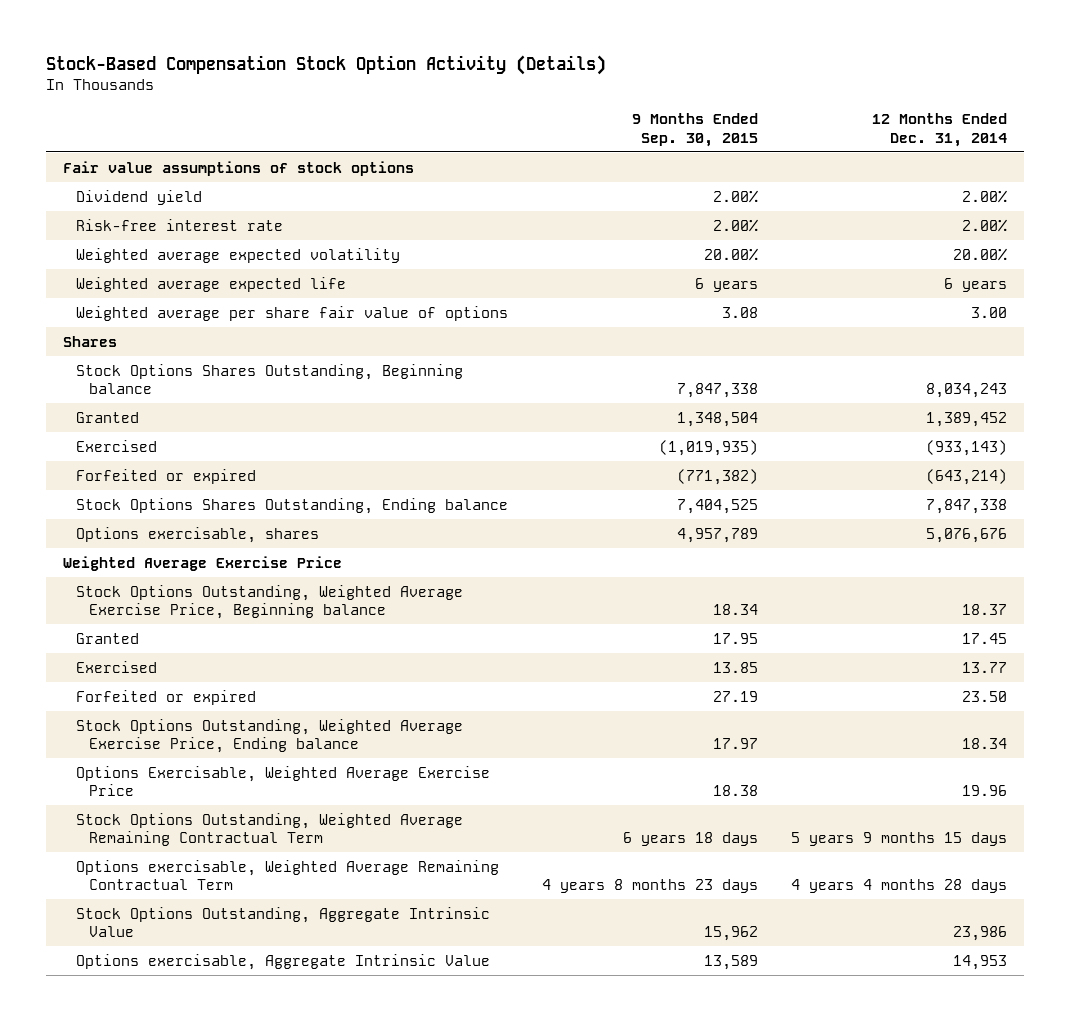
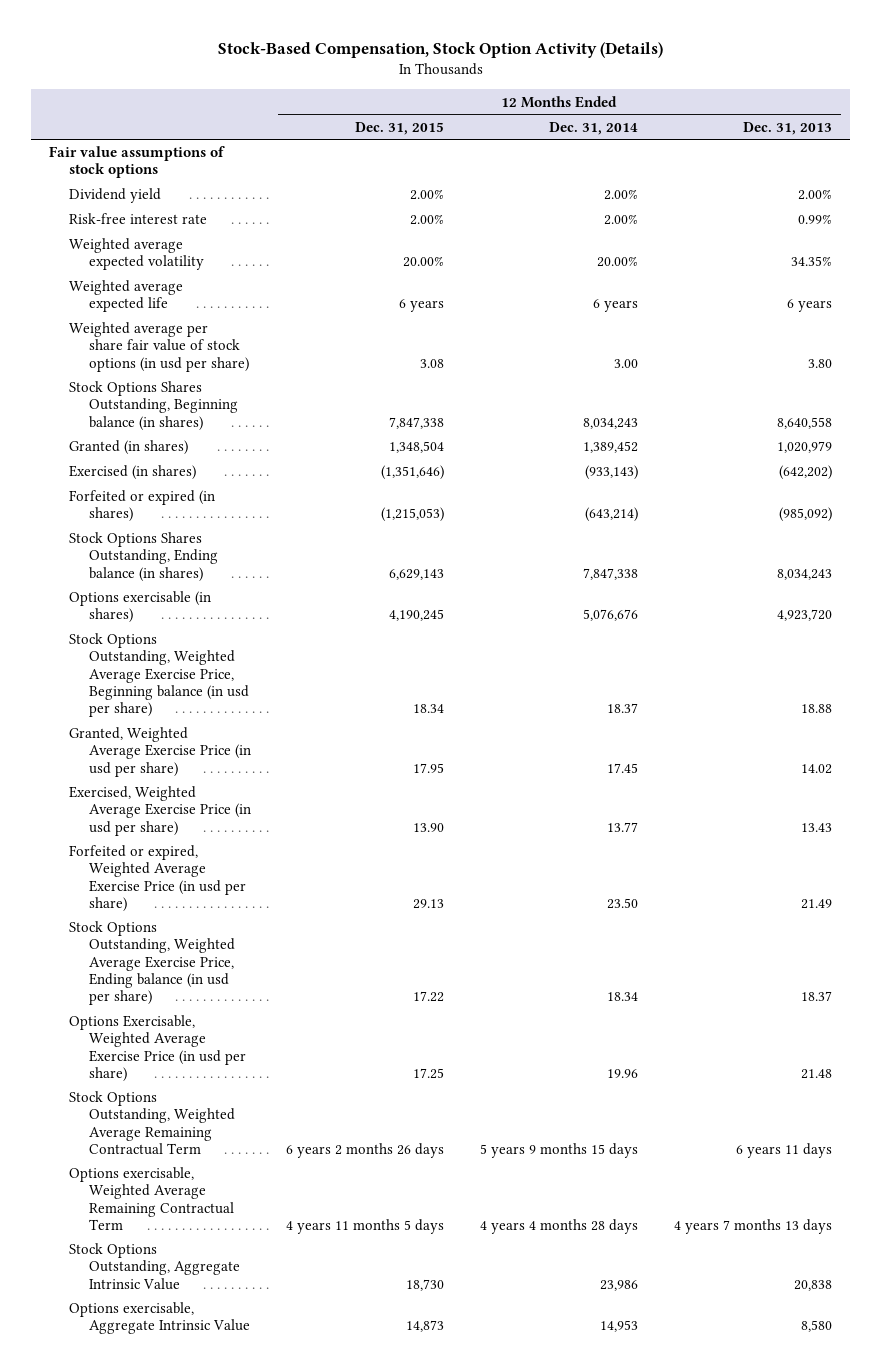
[46,54,607,75] Stock-Based Compensation Stock Option Activity (Details) -> [217,42,663,59] Stock-Based Compensation, Stock Option Activity (Details)
[631,113,758,147] 9 Months Ended Sep. 30, 2015 -> none
none -> [355,121,445,135] Dec. 31, 2015
none -> [743,121,833,135] Dec. 31, 2013
[63,335,118,347] Shares -> none
[63,555,343,571] Weighted Average Exercise Price -> none
[76,305,509,321] Weighted average per share fair value of options -> [68,322,249,372] Weighted average per share fair value of stock options (in usd per share)
[76,363,464,395] Stock Options Shares Outstanding, Beginning balance -> [68,381,238,431] Stock Options Shares Outstanding, Beginning balance (in shares)
[76,411,140,423] Granted -> [68,440,188,456] Granted (in shares)
[76,439,158,452] Exercised -> [68,465,196,481] Exercised (in shares)
[76,468,257,484] Forfeited or expired -> [68,490,215,523] Forfeited or expired (in shares)
[76,497,509,514] Stock Options Shares Outstanding, Ending balance -> [68,532,218,582] Stock Options Shares Outstanding, Ending balance (in shares)
[76,526,320,543] Options exercisable, shares -> [68,591,211,624] Options exercisable (in shares)
[76,584,464,620] Stock Options Outstanding, Weighted Average Exercise Price, Beginning balance -> [68,633,249,718] Stock Options Outstanding, Weighted Average Exercise Price, Beginning balance (in usd per share)
[76,632,140,644] Granted -> [68,727,251,777] Granted, Weighted Average Exercise Price (in usd per share)
[76,660,158,673] Exercised -> [68,786,251,836] Exercised, Weighted Average Exercise Price (in usd per share)
[76,689,257,705] Forfeited or expired -> [68,845,246,912] Forfeited or expired, Weighted Average Exercise Price (in usd per share)
[76,718,464,754] Stock Options Outstanding, Weighted Average Exercise Price, Ending balance -> [68,921,235,1006] Stock Options Outstanding, Weighted Average Exercise Price, Ending balance (in usd per share)
[76,765,491,797] Options Exercisable, Weighted Average Exercise Price -> [68,1015,246,1082] Options Exercisable, Weighted Average Exercise Price (in usd per share)

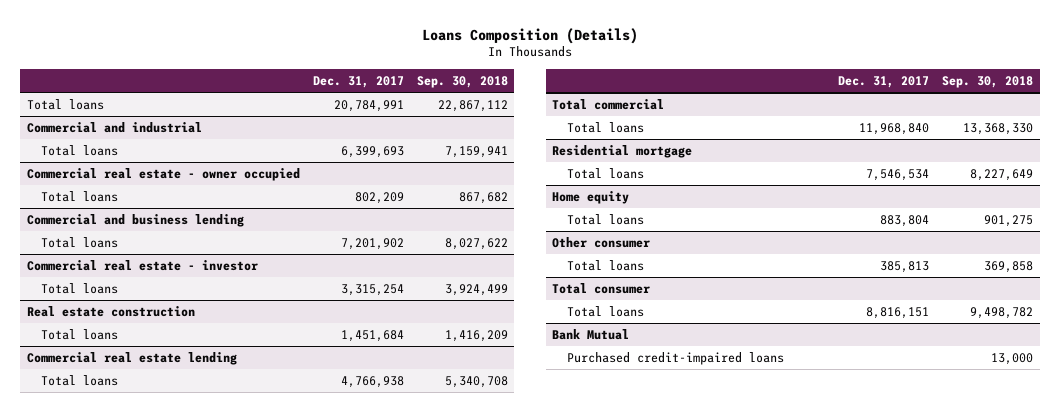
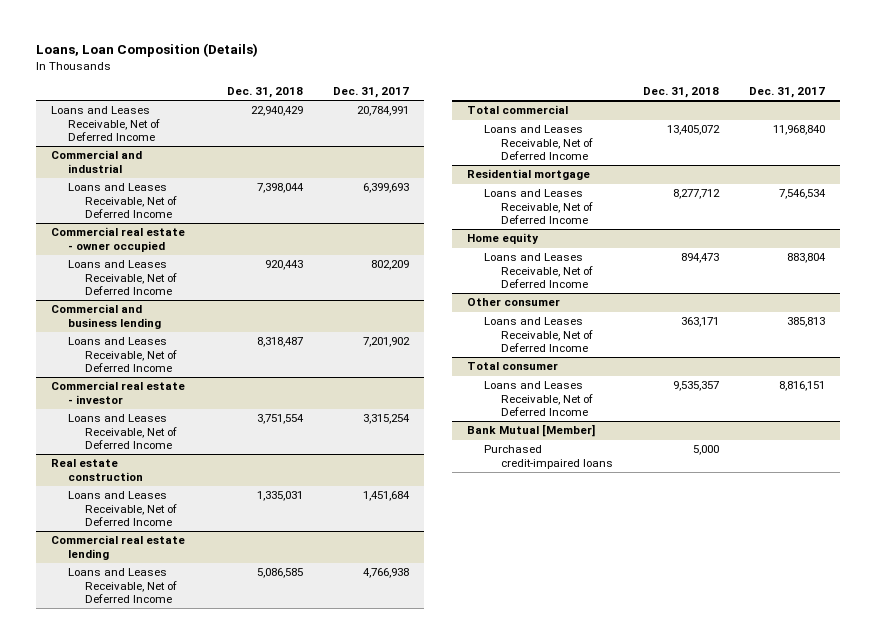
[421,27,638,44] Loans Composition (Details) -> [36,43,259,58] Loans, Loan Composition (Details)
[416,75,508,88] Sep. 30, 2018 -> none
none -> [227,86,304,98] Dec. 31, 2018
[26,98,104,110] Total loans -> [51,106,161,141] Loans and Leases Receivable, Net of Deferred Income
[41,144,119,156] Total loans -> [68,183,178,218] Loans and Leases Receivable, Net of Deferred Income
[41,190,119,202] Total loans -> [68,260,178,295] Loans and Leases Receivable, Net of Deferred Income
[41,236,119,248] Total loans -> [68,337,178,372] Loans and Leases Receivable, Net of Deferred Income
[41,282,119,294] Total loans -> [68,414,178,449] Loans and Leases Receivable, Net of Deferred Income
[41,328,119,340] Total loans -> [68,491,178,526] Loans and Leases Receivable, Net of Deferred Income
[41,374,119,386] Total loans -> [68,568,178,603] Loans and Leases Receivable, Net of Deferred Income
[566,121,644,133] Total loans -> [484,125,594,160] Loans and Leases Receivable, Net of Deferred Income
[566,167,644,179] Total loans -> [484,189,594,224] Loans and Leases Receivable, Net of Deferred Income
[566,213,644,225] Total loans -> [484,253,594,288] Loans and Leases Receivable, Net of Deferred Income
[566,259,644,271] Total loans -> [484,317,594,352] Loans and Leases Receivable, Net of Deferred Income
[566,305,644,317] Total loans -> [484,381,594,416] Loans and Leases Receivable, Net of Deferred Income
[552,328,630,340] Bank Mutual -> [467,424,596,438] Bank Mutual [Member]

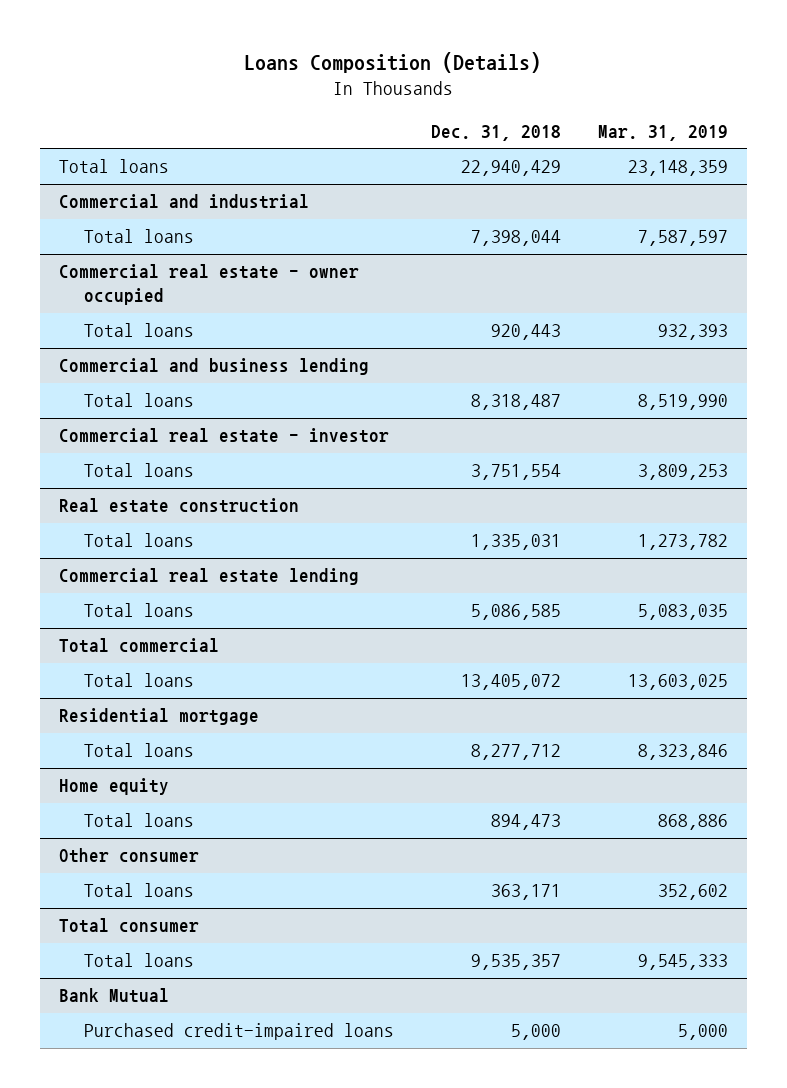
[36,43,259,58] Loans, Loan Composition (Details) -> [244,52,542,74] Loans Composition (Details)
[332,86,409,98] Dec. 31, 2017 -> none
none -> [597,124,728,141] Mar. 31, 2019
[51,106,161,141] Loans and Leases Receivable, Net of Deferred Income -> [58,159,169,174] Total loans
[68,183,178,218] Loans and Leases Receivable, Net of Deferred Income -> [83,229,194,244] Total loans
[68,260,178,295] Loans and Leases Receivable, Net of Deferred Income -> [83,323,194,338] Total loans
[68,337,178,372] Loans and Leases Receivable, Net of Deferred Income -> [83,393,194,408] Total loans
[68,414,178,449] Loans and Leases Receivable, Net of Deferred Income -> [83,463,194,478] Total loans
[68,491,178,526] Loans and Leases Receivable, Net of Deferred Income -> [83,533,194,548] Total loans
[68,568,178,603] Loans and Leases Receivable, Net of Deferred Income -> [83,603,194,618] Total loans
[484,125,594,160] Loans and Leases Receivable, Net of Deferred Income -> [83,673,194,688] Total loans
[484,189,594,224] Loans and Leases Receivable, Net of Deferred Income -> [83,743,194,758] Total loans
[484,253,594,288] Loans and Leases Receivable, Net of Deferred Income -> [83,813,194,828] Total loans
[484,317,594,352] Loans and Leases Receivable, Net of Deferred Income -> [83,883,194,898] Total loans
[484,381,594,416] Loans and Leases Receivable, Net of Deferred Income -> [83,953,194,968] Total loans
[467,424,596,438] Bank Mutual [Member] -> [58,988,169,1004] Bank Mutual

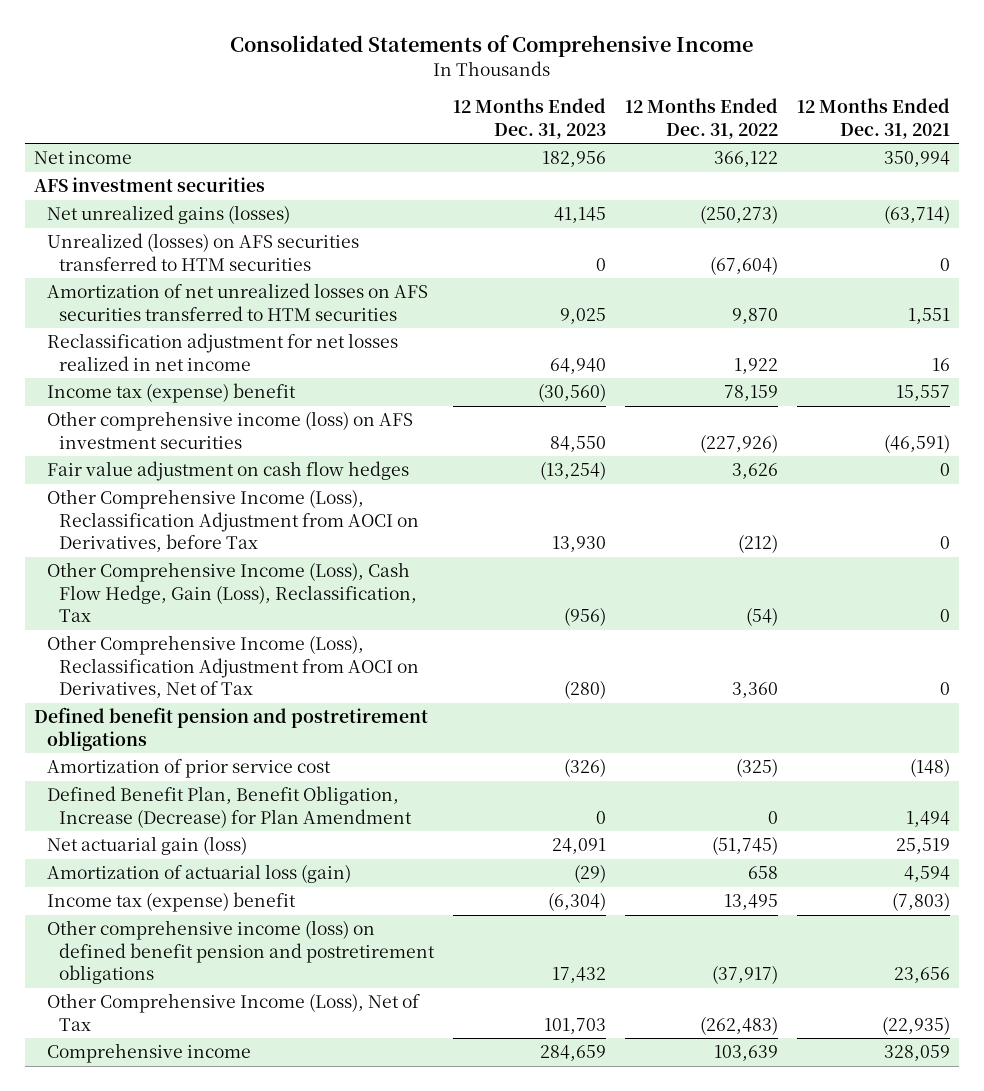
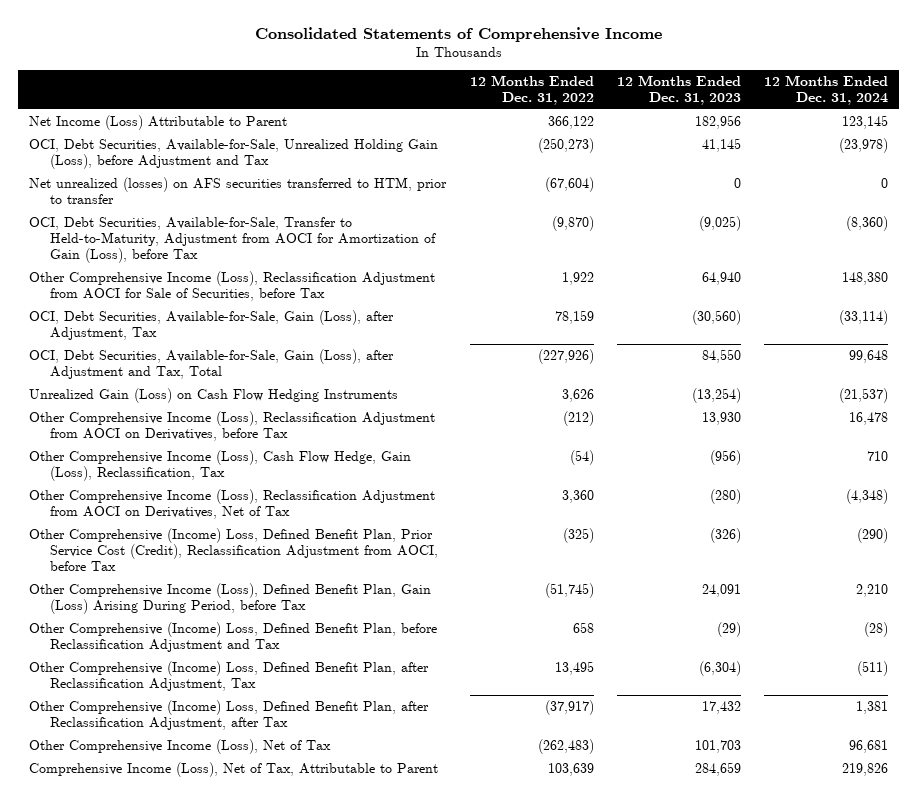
[796,98,950,139] 12 Months Ended Dec. 31, 2021 -> none
none -> [763,74,888,105] 12 Months Ended Dec. 31, 2024
[34,177,266,193] AFS investment securities -> none
[46,283,428,321] Amortization of net unrealized losses on AFS securities transferred to HTM securities -> none
[34,151,133,165] Net income -> [29,115,288,131] Net Income (Loss) Attributable to Parent
[46,205,290,225] Net unrealized gains (losses) -> [29,139,439,170] OCI, Debt Securities, Available-for-Sale, Unrealized Holding Gain (Loss), before Adjustment and Tax
[46,233,359,271] Unrealized (losses) on AFS securities transferred to HTM securities -> [29,177,448,205] Net unrealized (losses) on AFS securities transferred to HTM, prior to transfer
none -> [29,217,437,263] OCI, Debt Securities, Available-for-Sale, Transfer to Held-to-Maturity, Adjustment from AOCI for Amortization of Gain (Loss), before Tax
[46,333,398,371] Reclassification adjustment for net losses realized in net income -> [29,271,436,302] Other Comprehensive Income (Loss), Reclassification Adjustment from AOCI for Sale of Securities, before Tax
[46,383,296,404] Income tax (expense) benefit -> [29,310,395,341] OCI, Debt Securities, Available-for-Sale, Gain (Loss), after Adjustment, Tax
[46,411,413,449] Other comprehensive income (loss) on AFS investment securities -> [29,349,395,380] OCI, Debt Securities, Available-for-Sale, Gain (Loss), after Adjustment and Tax, Total
[46,461,409,482] Fair value adjustment on cash flow hedges -> [29,388,399,404] Unrealized Gain (Loss) on Cash Flow Hedging Instruments
[34,707,429,751] Defined benefit pension and postretirement obligations -> none
[46,786,413,828] Defined Benefit Plan, Benefit Obligation, Increase (Decrease) for Plan Amendment -> none
[46,759,331,779] Amortization of prior service cost -> [29,528,439,571] Other Comprehensive (Income) Loss, Defined Benefit Plan, Prior Service Cost (Credit), Reclassification Adjustment from AOCI, before Tax
[46,836,247,856] Net actuarial gain (loss) -> [29,583,432,615] Other Comprehensive Income (Loss), Defined Benefit Plan, Gain (Loss) Arising During Period, before Tax
[46,864,351,884] Amortization of actuarial loss (gain) -> [29,622,438,653] Other Comprehensive (Income) Loss, Defined Benefit Plan, before Reclassification Adjustment and Tax
[46,892,296,913] Income tax (expense) benefit -> [29,661,430,692] Other Comprehensive (Income) Loss, Defined Benefit Plan, after Reclassification Adjustment, Tax
[46,920,436,985] Other comprehensive income (loss) on defined benefit pension and postretirement obligations -> [29,700,430,731] Other Comprehensive (Income) Loss, Defined Benefit Plan, after Reclassification Adjustment, after Tax
[46,1043,251,1064] Comprehensive income -> [29,762,439,778] Comprehensive Income (Loss), Net of Tax, Attributable to Parent

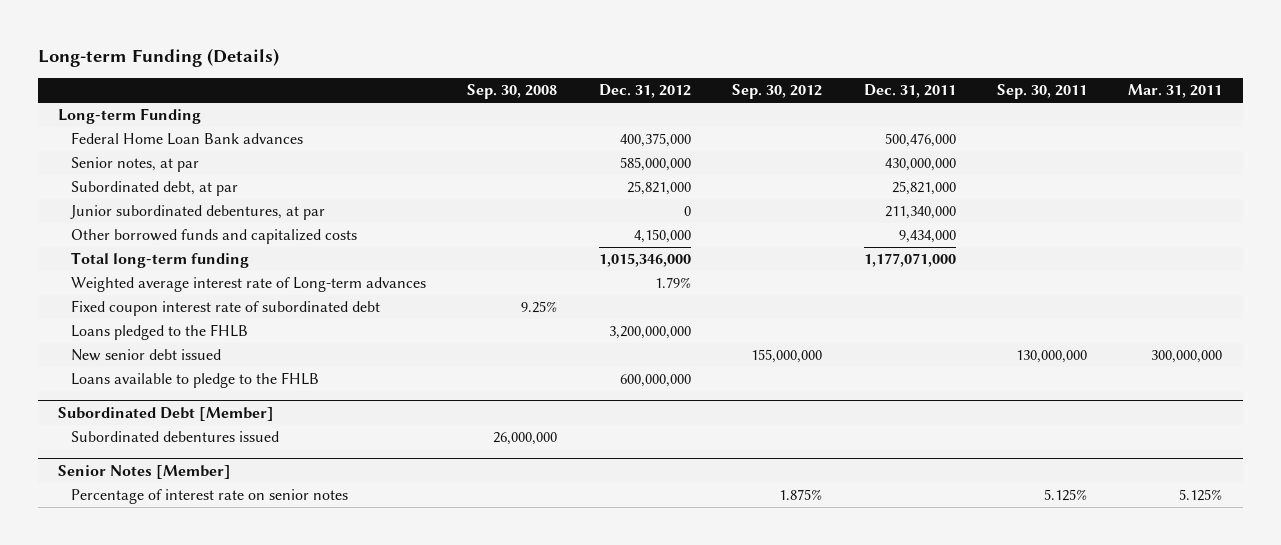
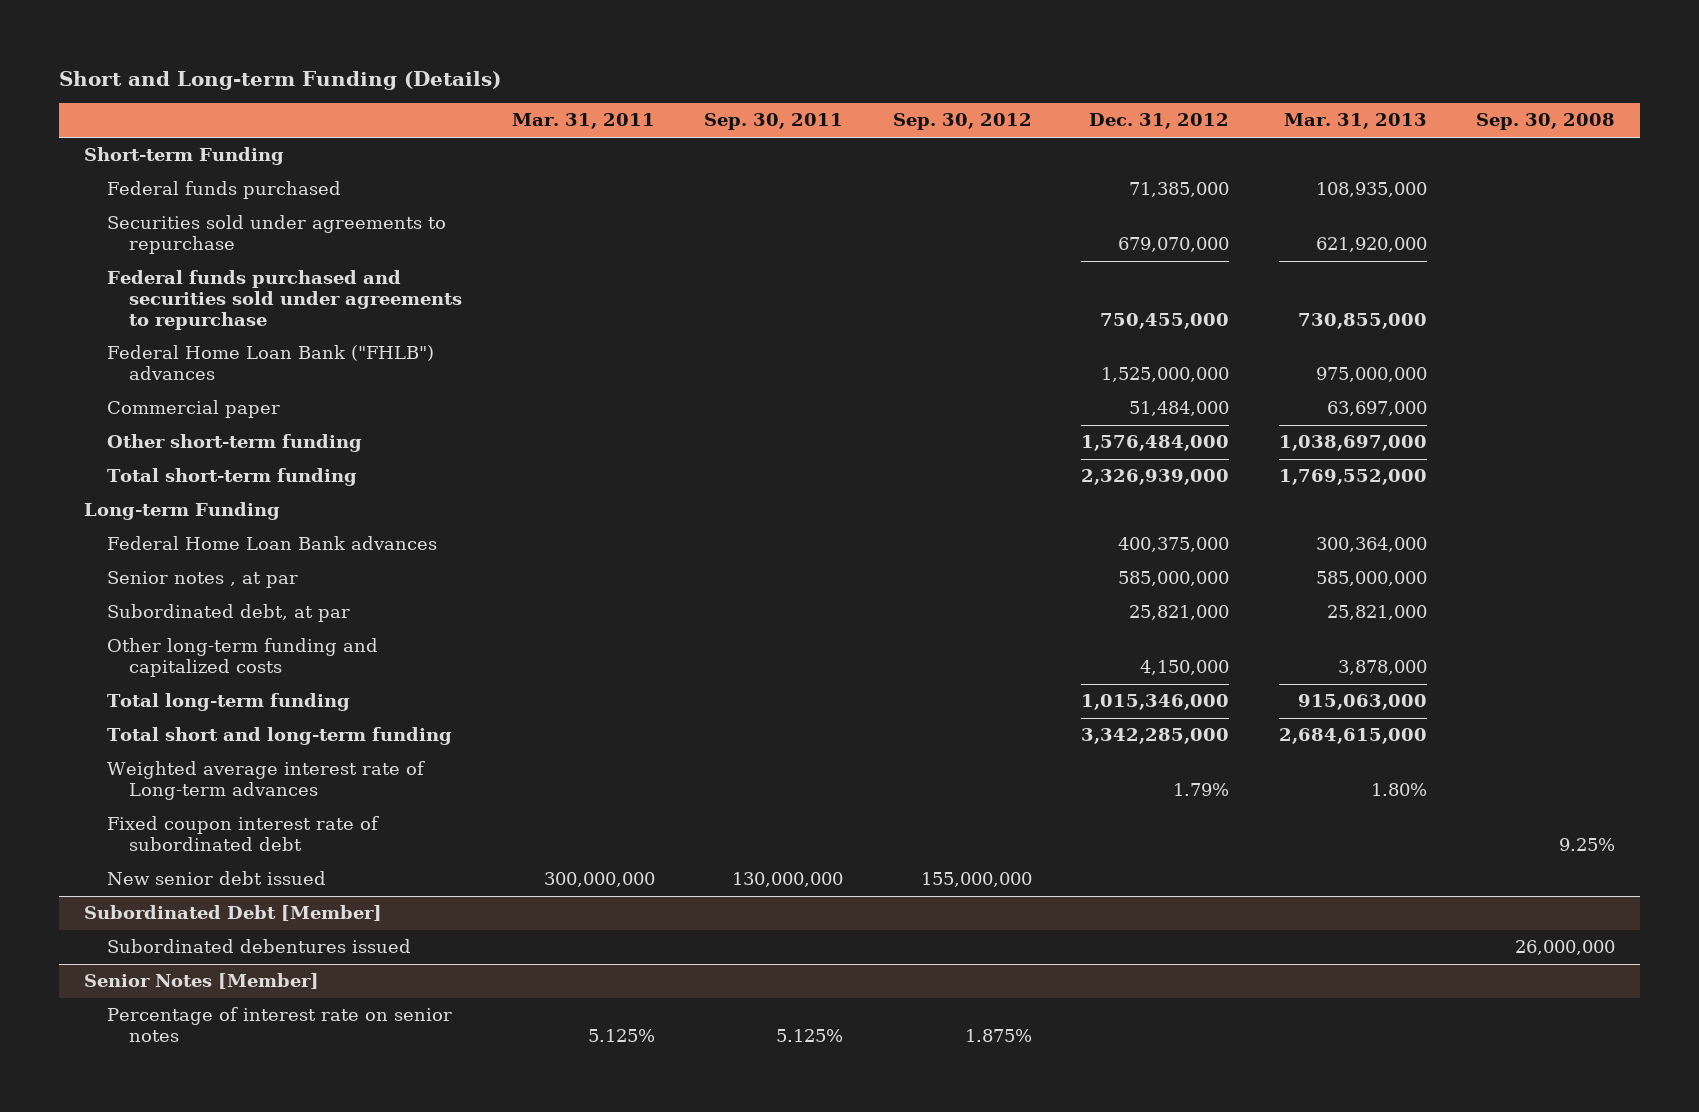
[37,48,279,68] Long-term Funding (Details) -> [59,70,502,90] Short and Long-term Funding (Details)
[863,84,956,99] Dec. 31, 2011 -> none
none -> [1283,113,1427,130] Mar. 31, 2013
none -> [83,147,284,166] Short-term Funding
none -> [106,181,341,200] Federal funds purchased
none -> [106,215,446,254] Securities sold under agreements to repurchase
none -> [106,270,463,330] Federal funds purchased and securities sold under agreements to repurchase
none -> [106,345,434,380] Federal Home Loan Bank ("FHLB") advances
none -> [106,400,280,419] Commercial paper
none -> [106,434,362,453] Other short-term funding
none -> [106,468,357,487] Total short-term funding
[70,157,199,173] Senior notes, at par -> [106,571,298,589] Senior notes , at par
[69,205,325,221] Junior subordinated debentures, at par -> none
[70,229,357,245] Other borrowed funds and capitalized costs -> [106,638,378,677] Other long-term funding and capitalized costs
none -> [106,727,452,746] Total short and long-term funding
[70,324,248,341] Loans pledged to the FHLB -> none
[70,372,319,389] Loans available to pledge to the FHLB -> none

